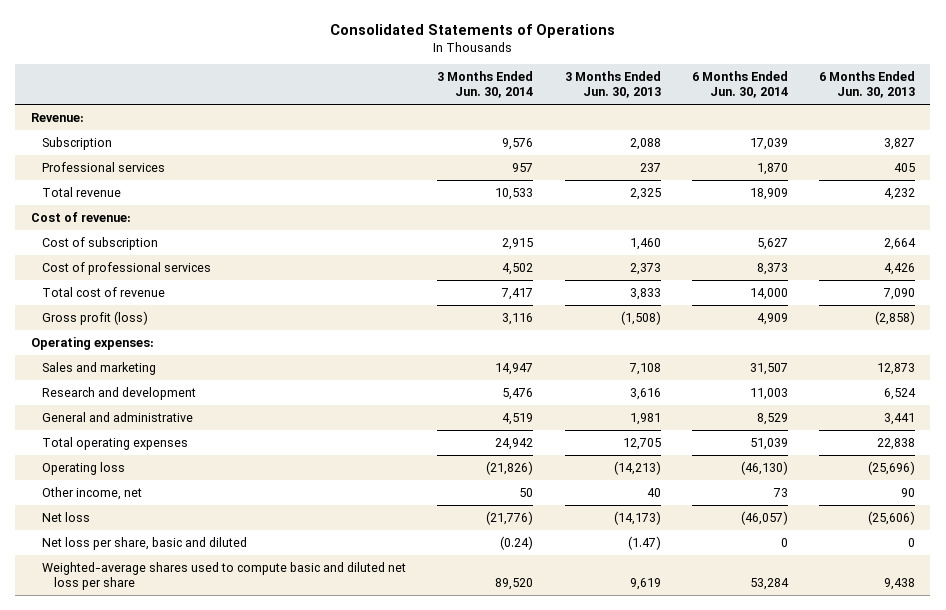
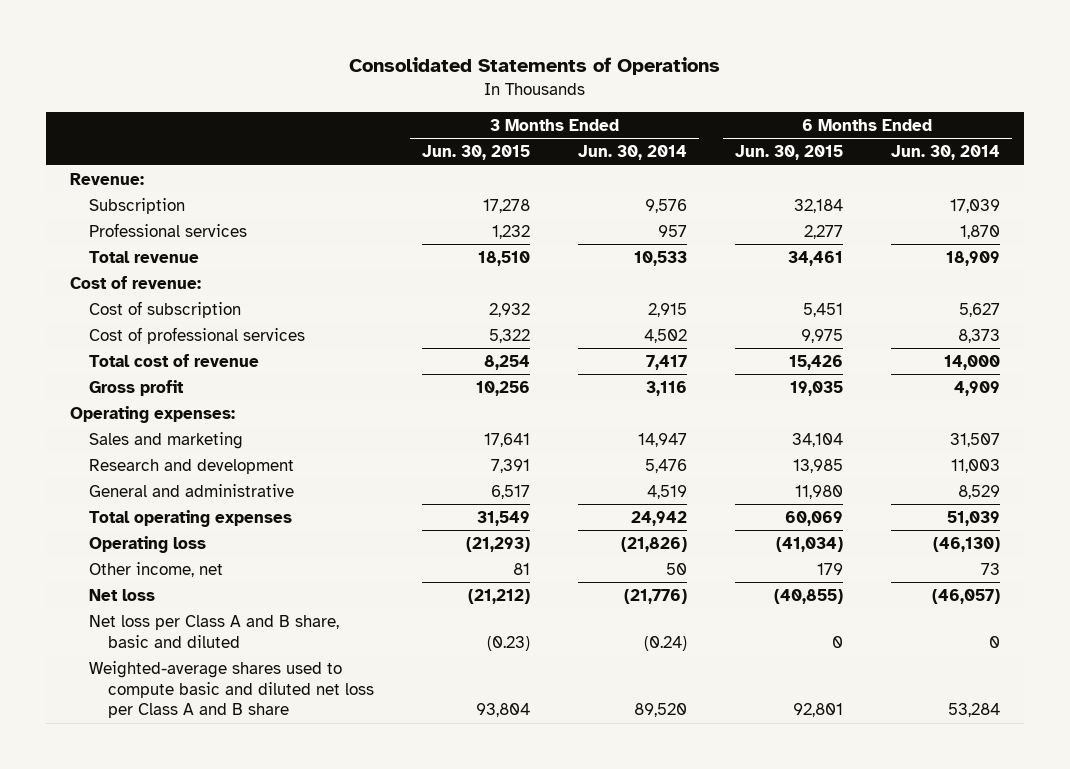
[564,71,661,99] 3 Months Ended Jun. 30, 2013 -> none
[818,71,915,99] 6 Months Ended Jun. 30, 2013 -> none
none -> [422,145,531,161] Jun. 30, 2015
none -> [734,145,843,161] Jun. 30, 2015
[42,310,149,325] Gross profit (loss) -> [88,379,184,396] Gross profit
[42,536,248,550] Net loss per share, basic and diluted -> [88,614,339,648] Net loss per Class A and B share, basic and diluted
[42,561,407,591] Weighted-average shares used to compute basic and diluted net loss per share -> [88,660,375,719] Weighted-average shares used to compute basic and diluted net loss per Class A and B share

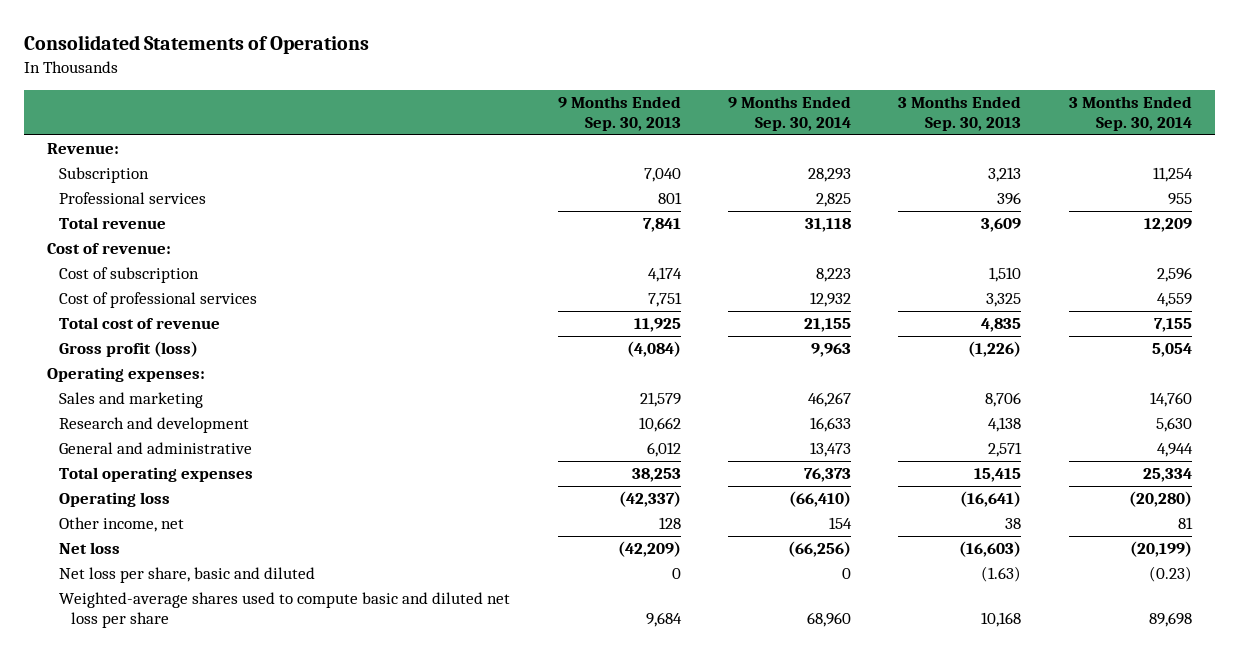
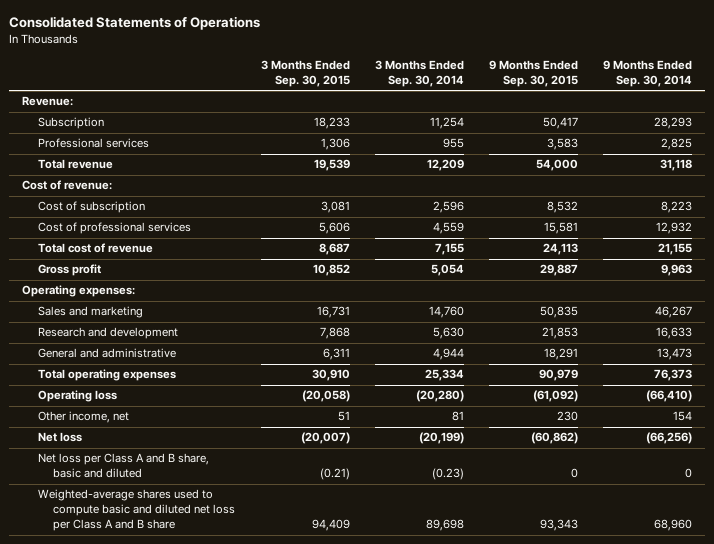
[557,96,681,131] 9 Months Ended Sep. 30, 2013 -> none
[898,96,1022,131] 3 Months Ended Sep. 30, 2013 -> none
none -> [260,60,350,88] 3 Months Ended Sep. 30, 2015
none -> [489,60,579,88] 9 Months Ended Sep. 30, 2015
[59,341,199,358] Gross profit (loss) -> [37,264,101,277] Gross profit
[59,567,316,584] Net loss per share, basic and diluted -> [37,453,209,479] Net loss per Class A and B share, basic and diluted
[59,592,511,628] Weighted-average shares used to compute basic and diluted net loss per share -> [37,489,236,532] Weighted-average shares used to compute basic and diluted net loss per Class A and B share

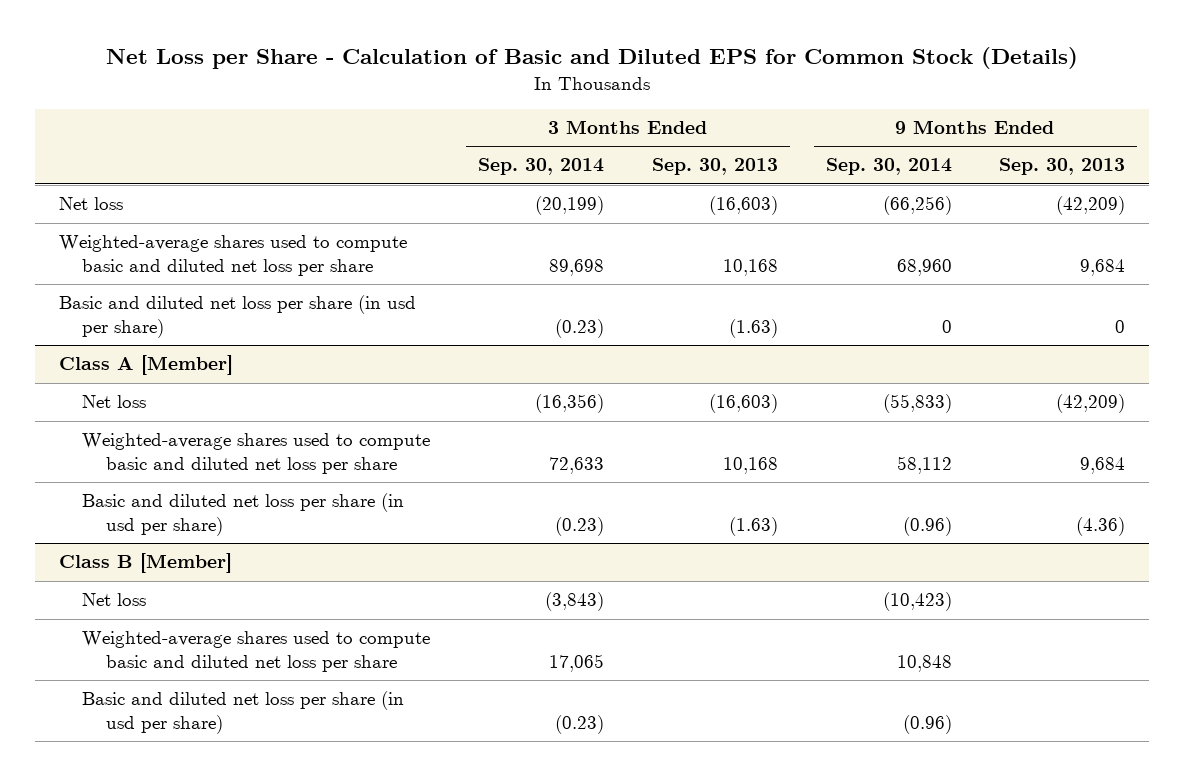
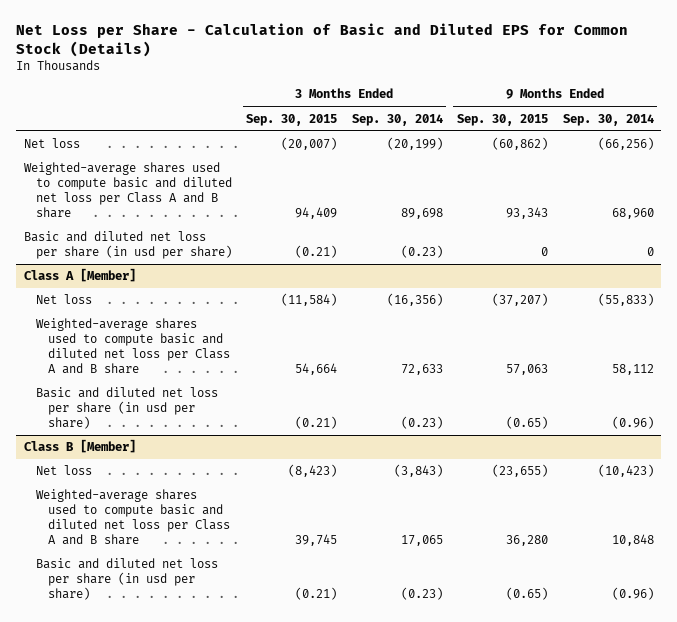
[651,158,778,176] Sep. 30, 2013 -> none
[999,158,1126,176] Sep. 30, 2013 -> none
none -> [246,113,338,126] Sep. 30, 2015
none -> [457,113,549,126] Sep. 30, 2015
[59,235,408,277] Weighted-average shares used to compute basic and diluted net loss per share -> [23,162,232,219] Weighted-average shares used to compute basic and diluted net loss per Class A and B share
[82,433,431,475] Weighted-average shares used to compute basic and diluted net loss per share -> [35,318,230,375] Weighted-average shares used to compute basic and diluted net loss per Class A and B share
[82,631,431,673] Weighted-average shares used to compute basic and diluted net loss per share -> [35,489,230,546] Weighted-average shares used to compute basic and diluted net loss per Class A and B share

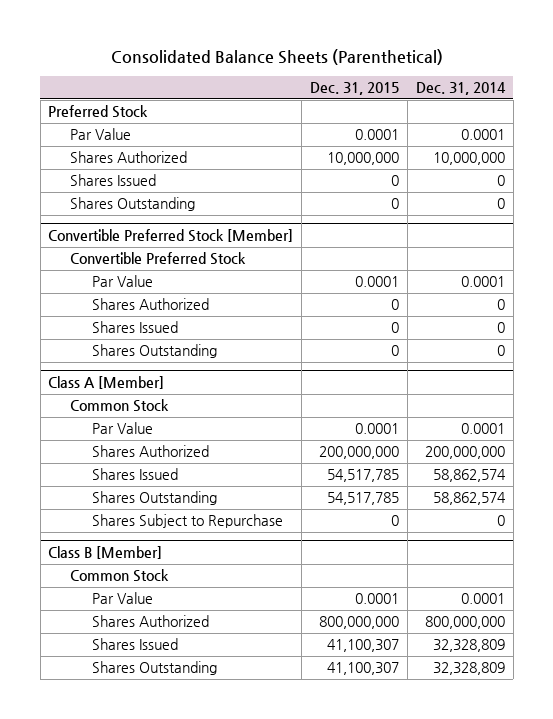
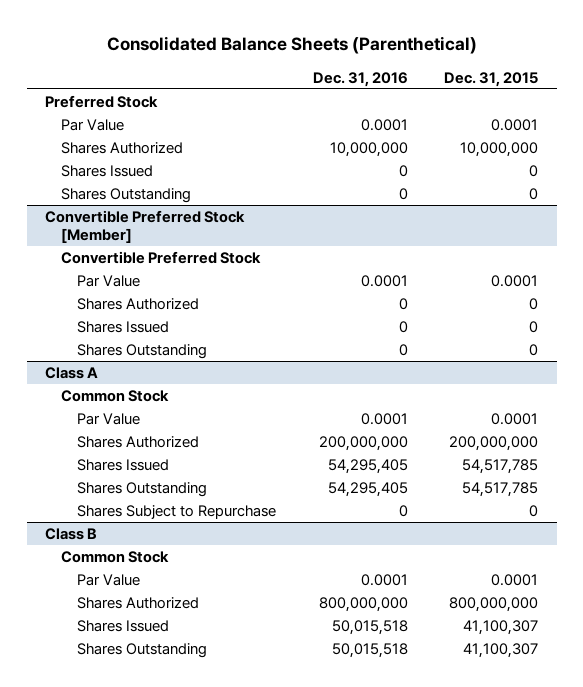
[415,82,506,96] Dec. 31, 2014 -> none
none -> [312,71,408,87] Dec. 31, 2016
[48,376,165,390] Class A [Member] -> [44,367,98,380] Class A
[48,546,163,560] Class B [Member] -> [44,528,97,541] Class B

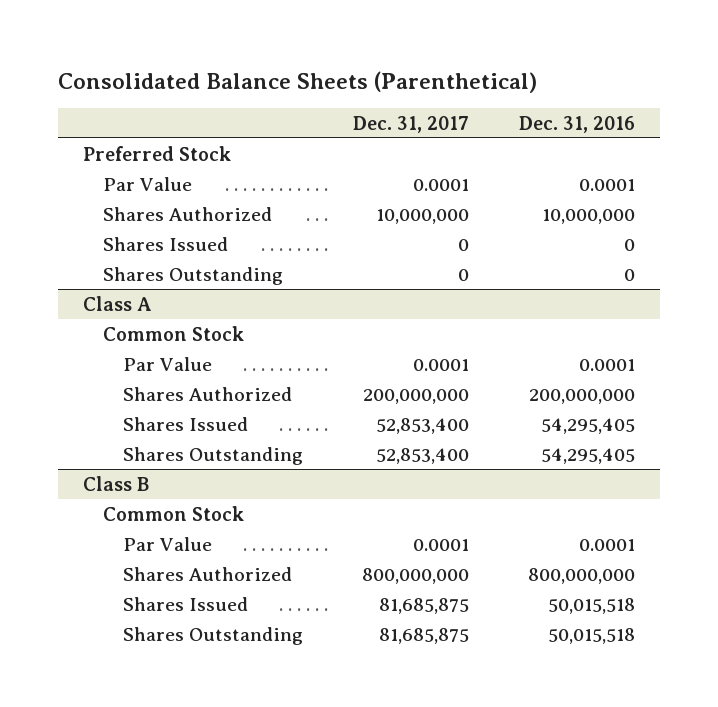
[444,71,539,87] Dec. 31, 2015 -> none
none -> [352,115,469,133] Dec. 31, 2017
[44,210,245,243] Convertible Preferred Stock [Member] -> none
[60,251,261,265] Convertible Preferred Stock -> none
[76,275,140,288] Par Value -> none
[76,298,199,311] Shares Authorized -> none
[76,321,169,334] Shares Issued -> none
[76,344,207,360] Shares Outstanding -> none
[76,505,276,520] Shares Subject to Repurchase -> none

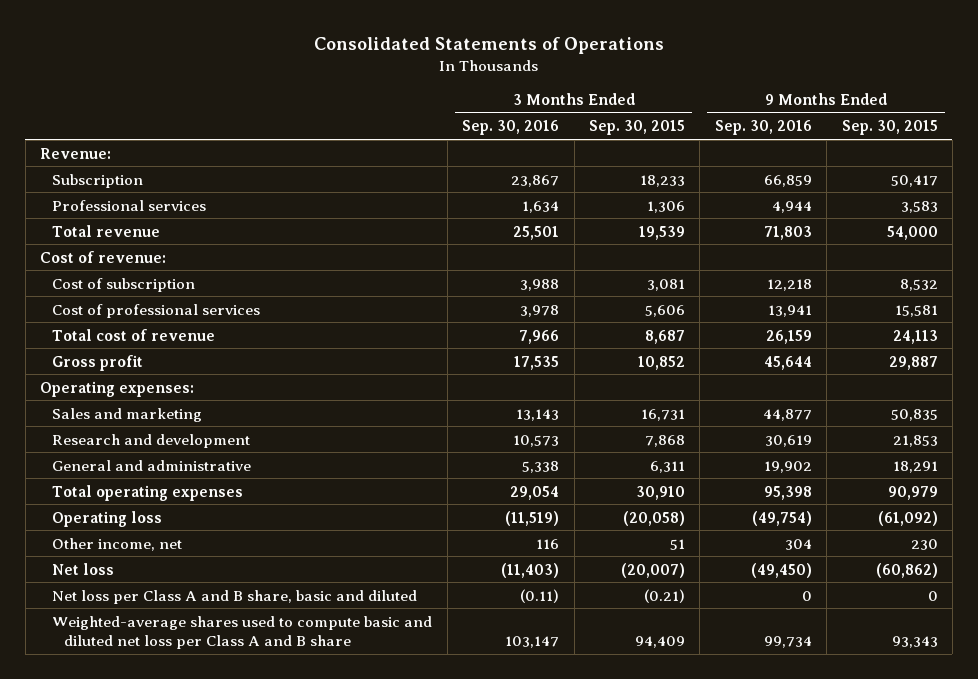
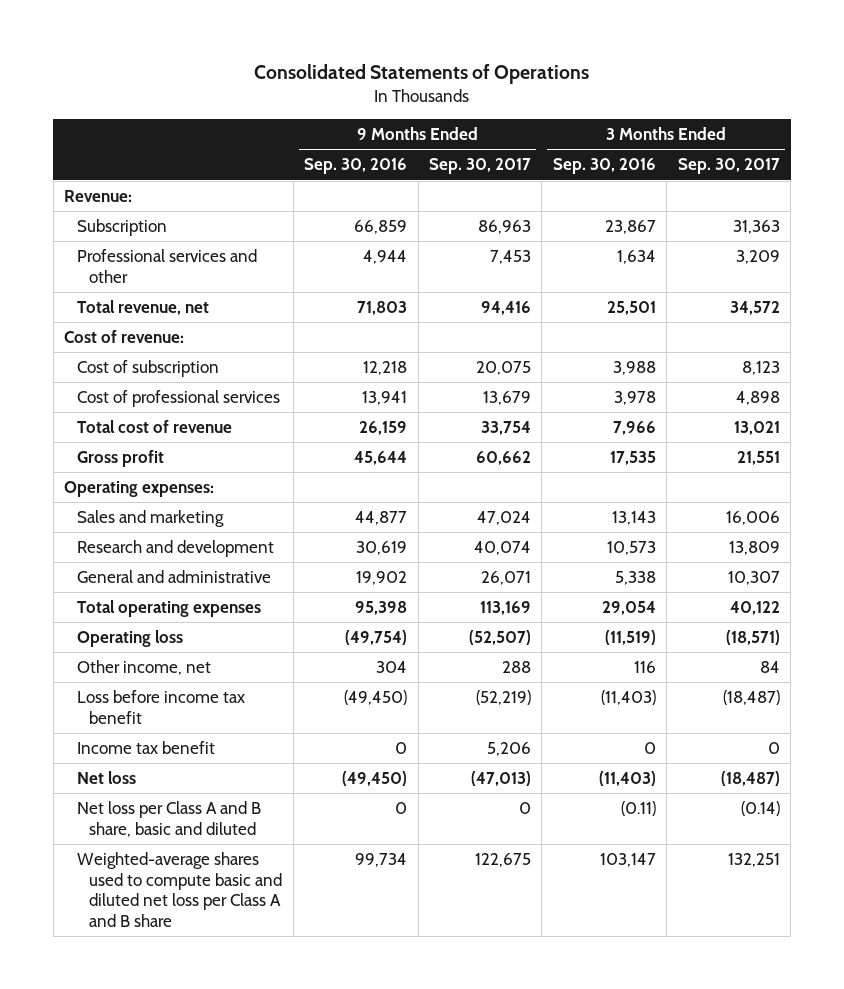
[588,120,685,136] Sep. 30, 2015 -> none
[841,120,938,136] Sep. 30, 2015 -> none
none -> [428,158,531,175] Sep. 30, 2017
none -> [677,158,780,175] Sep. 30, 2017
[52,199,207,211] Professional services -> [76,249,257,283] Professional services and other
[52,224,161,237] Total revenue -> [76,300,209,316] Total revenue, net
none -> [76,690,245,724] Loss before income tax benefit
none -> [76,741,215,755] Income tax benefit

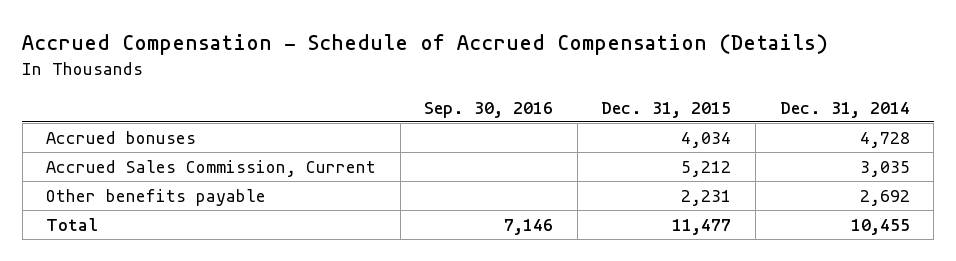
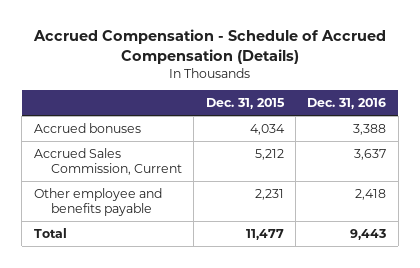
[424,101,554,118] Sep. 30, 2016 -> none
[779,101,910,118] Dec. 31, 2014 -> none
none -> [307,98,387,110] Dec. 31, 2016
[46,188,267,206] Other benefits payable -> [33,187,162,216] Other employee and benefits payable

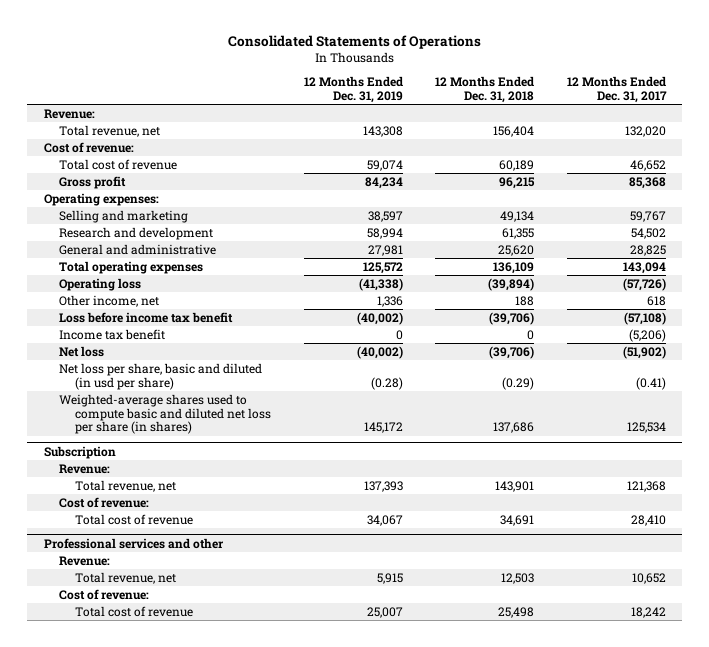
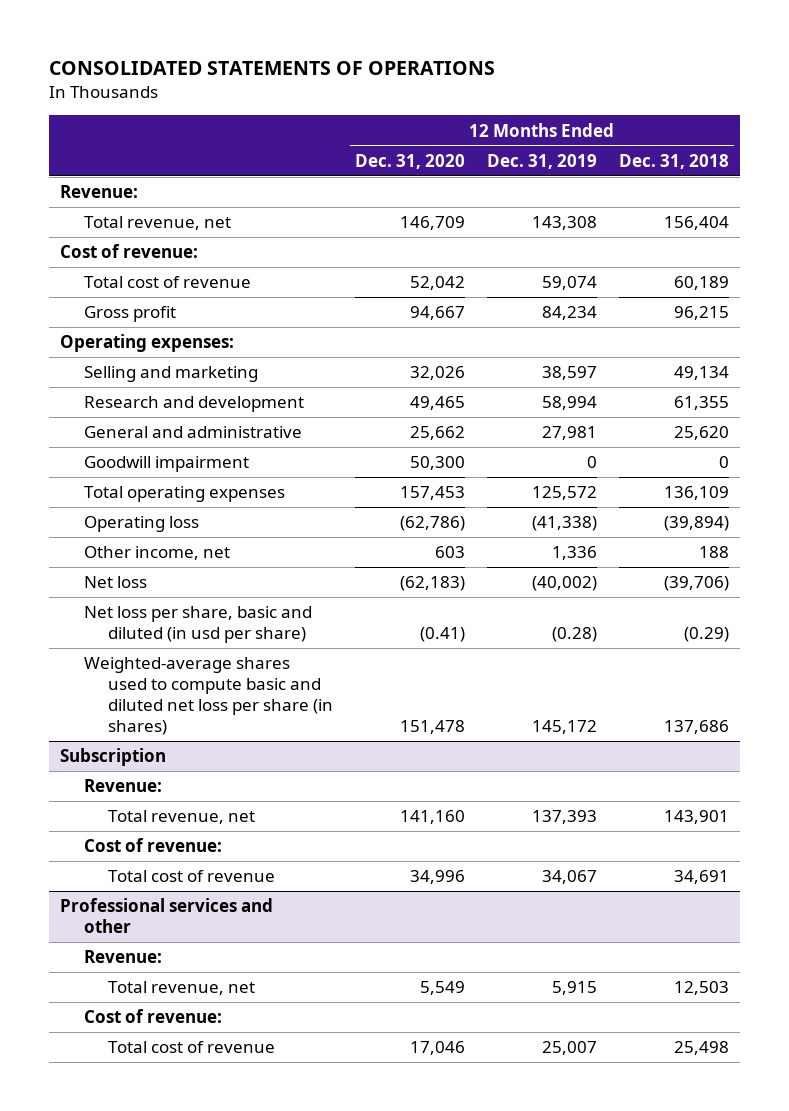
[227,34,481,49] Consolidated Statements of Operations -> [49,61,496,76] CONSOLIDATED STATEMENTS OF OPERATIONS
[566,76,667,104] 12 Months Ended Dec. 31, 2017 -> none
none -> [355,153,466,169] Dec. 31, 2020
none -> [84,456,250,473] Goodwill impairment
[59,311,234,323] Loss before income tax benefit -> none
[59,328,166,340] Income tax benefit -> none

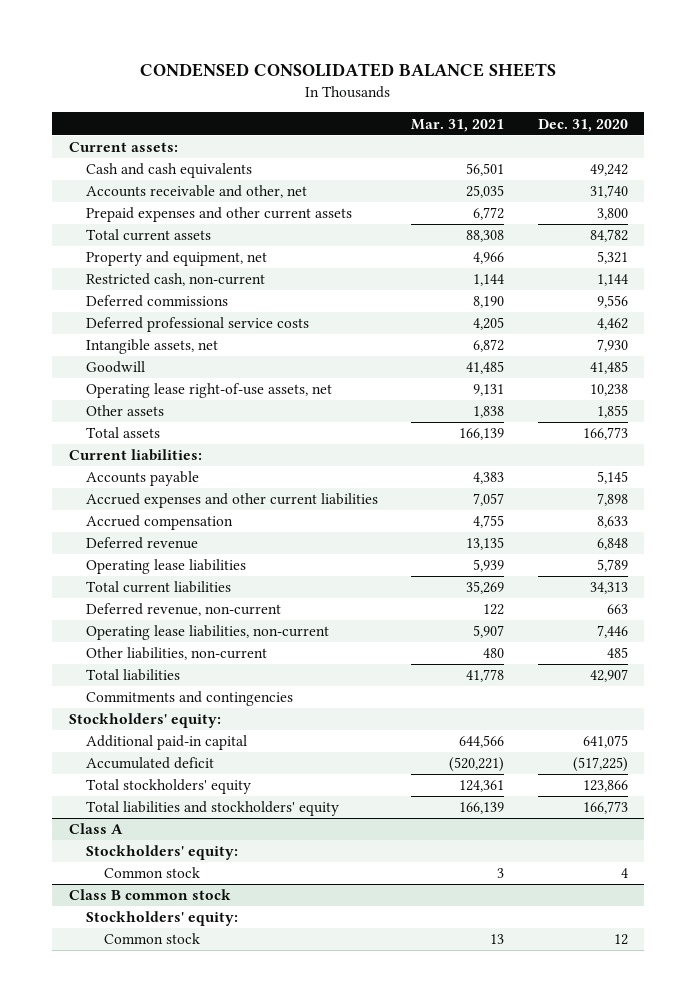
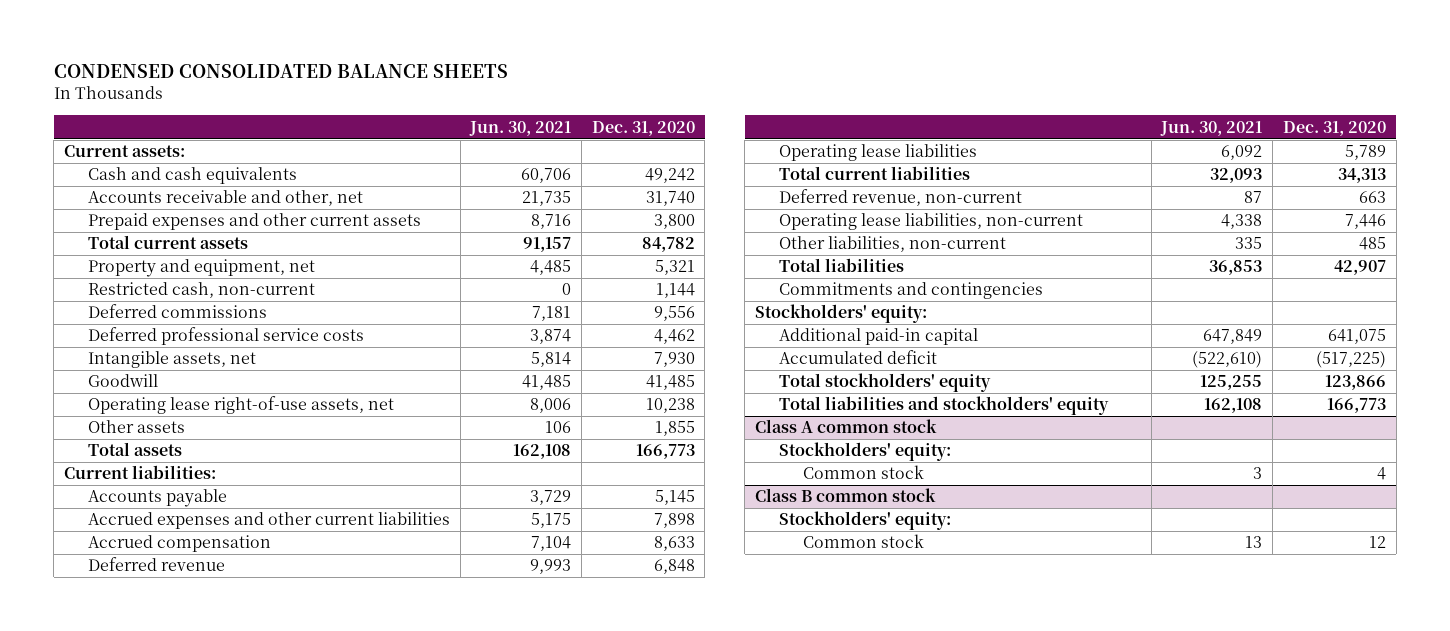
[411,118,505,132] Mar. 31, 2021 -> none
none -> [469,120,572,136] Jun. 30, 2021
[68,823,123,835] Class A -> [754,419,937,434] Class A common stock

